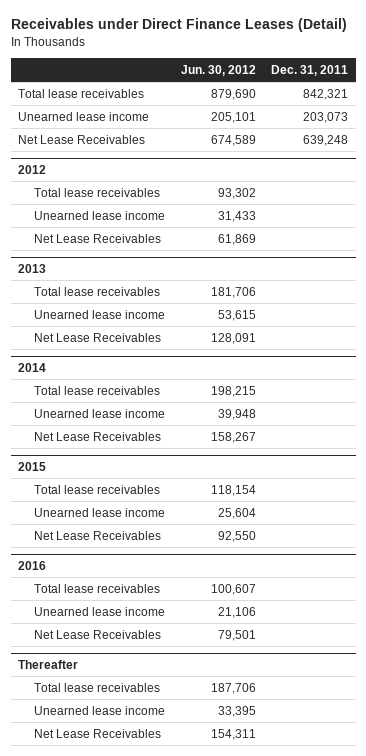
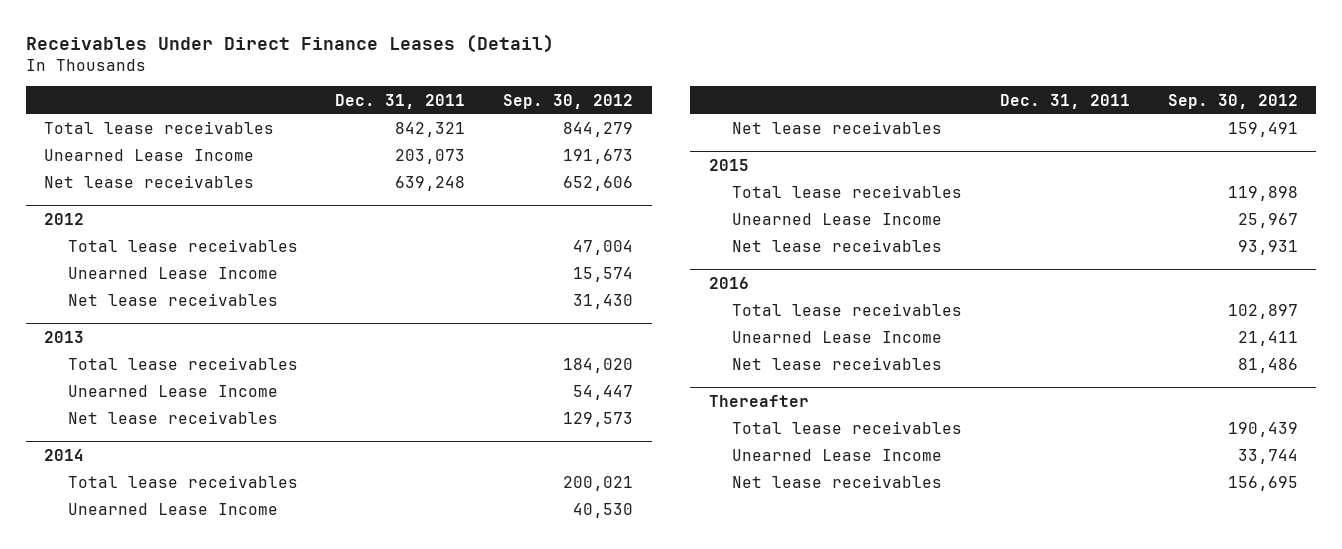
[10,18,347,33] Receivables under Direct Finance Leases (Detail) -> [25,33,554,53] Receivables Under Direct Finance Leases (Detail)
[180,64,256,76] Jun. 30, 2012 -> none
none -> [502,93,633,109] Sep. 30, 2012
[18,111,150,121] Unearned lease income -> [44,149,255,162] Unearned Lease Income
[18,134,146,144] Net Lease Receivables -> [44,175,255,189] Net lease receivables
[34,210,166,220] Unearned lease income -> [67,267,278,280] Unearned Lease Income
[34,233,162,243] Net Lease Receivables -> [67,293,278,307] Net lease receivables
[34,309,166,319] Unearned lease income -> [67,385,278,398] Unearned Lease Income
[34,332,162,342] Net Lease Receivables -> [67,411,278,425] Net lease receivables
[34,408,166,418] Unearned lease income -> [67,503,278,516] Unearned Lease Income
[34,431,162,441] Net Lease Receivables -> [732,121,943,135] Net lease receivables
[34,507,166,517] Unearned lease income -> [732,213,943,226] Unearned Lease Income
[34,530,162,540] Net Lease Receivables -> [732,239,943,253] Net lease receivables
[34,606,166,616] Unearned lease income -> [732,331,943,344] Unearned Lease Income
[34,629,162,639] Net Lease Receivables -> [732,357,943,371] Net lease receivables
[34,705,166,715] Unearned lease income -> [732,449,943,462] Unearned Lease Income
[34,728,162,738] Net Lease Receivables -> [732,475,943,489] Net lease receivables

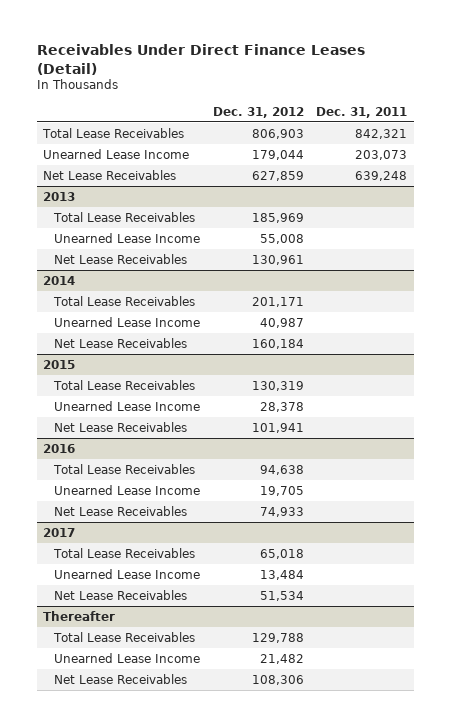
[502,93,633,109] Sep. 30, 2012 -> none
none -> [212,106,304,118] Dec. 31, 2012
[44,121,275,135] Total lease receivables -> [42,127,185,138] Total Lease Receivables
[44,212,85,225] 2012 -> none
[67,239,298,253] Total lease receivables -> none
[67,267,278,280] Unearned Lease Income -> none
[67,293,278,307] Net lease receivables -> none
[44,175,255,189] Net lease receivables -> [43,169,177,180] Net Lease Receivables
[67,357,298,371] Total lease receivables -> [53,211,196,222] Total Lease Receivables
[67,411,278,425] Net lease receivables -> [54,253,188,264] Net Lease Receivables
[67,475,298,489] Total lease receivables -> [53,295,196,306] Total Lease Receivables
[732,121,943,135] Net lease receivables -> [54,337,188,348] Net Lease Receivables
[732,185,963,199] Total lease receivables -> [53,379,196,390] Total Lease Receivables
[732,239,943,253] Net lease receivables -> [54,421,188,432] Net Lease Receivables
[732,303,963,317] Total lease receivables -> [53,463,196,474] Total Lease Receivables
[732,357,943,371] Net lease receivables -> [54,505,188,516] Net Lease Receivables
none -> [43,527,76,537] 2017
none -> [53,547,196,558] Total Lease Receivables
none -> [54,568,201,579] Unearned Lease Income
none -> [54,589,188,600] Net Lease Receivables
[732,421,963,435] Total lease receivables -> [53,631,196,642] Total Lease Receivables
[732,475,943,489] Net lease receivables -> [54,673,188,684] Net Lease Receivables

